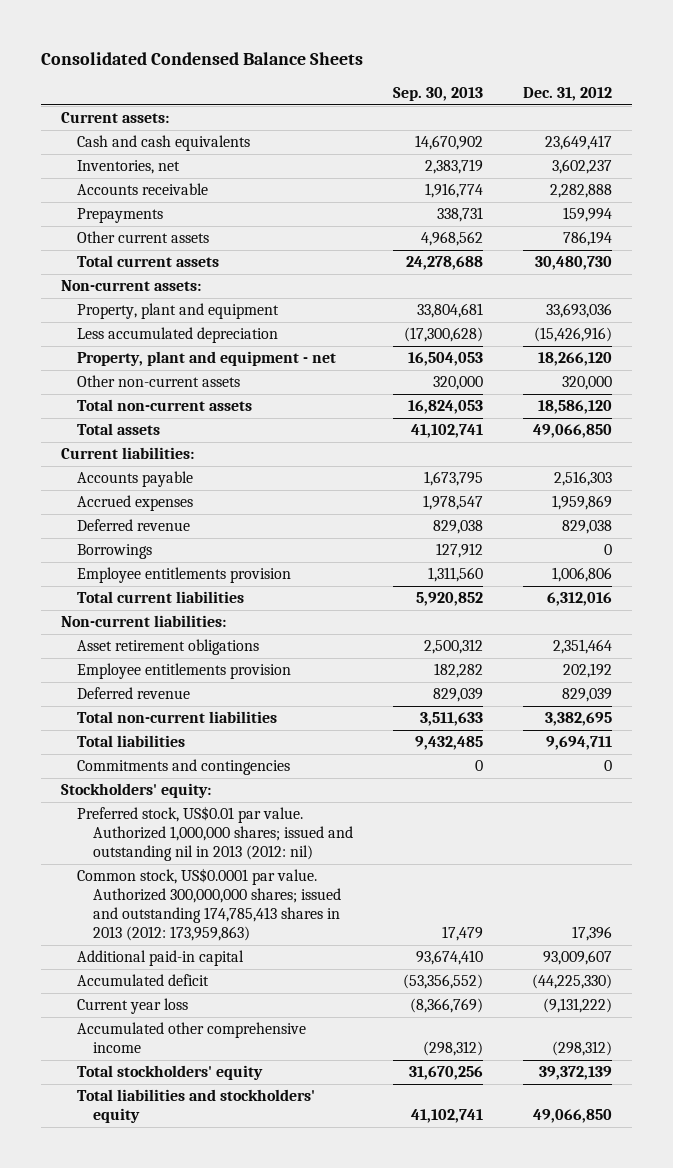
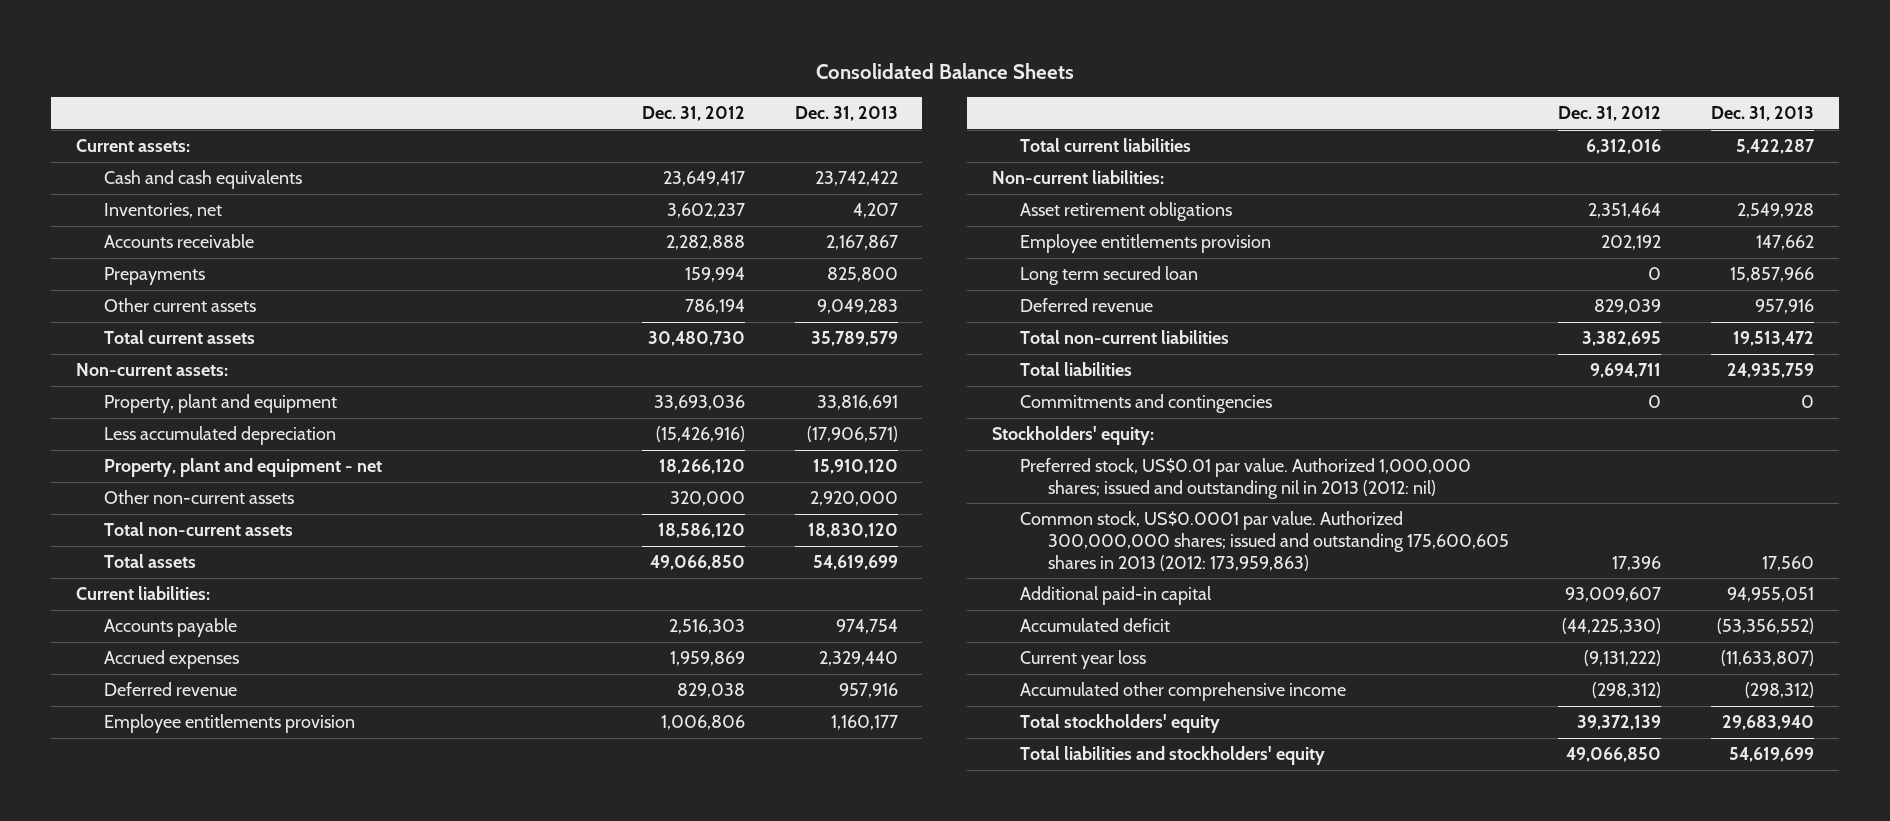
[40,51,363,65] Consolidated Condensed Balance Sheets -> [815,63,1074,80] Consolidated Balance Sheets
[393,86,484,101] Sep. 30, 2013 -> none
none -> [794,106,898,122] Dec. 31, 2013
[76,544,152,560] Borrowings -> none
none -> [1019,266,1198,286] Long term secured loan
[76,868,342,942] Common stock, US$0.0001 par value. Authorized 300,000,000 shares; issued and outstanding 174,785,413 shares in 2013 (2012: 173,959,863) -> [1019,511,1509,571] Common stock, US$0.0001 par value. Authorized 300,000,000 shares; issued and outstanding 175,600,605 shares in 2013 (2012: 173,959,863)

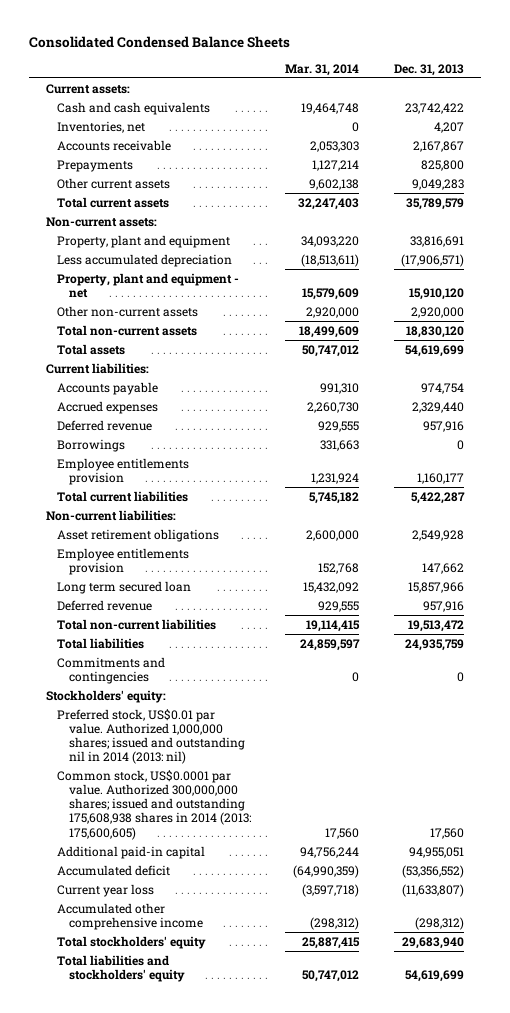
[815,63,1074,80] Consolidated Balance Sheets -> [28,36,290,49] Consolidated Condensed Balance Sheets
[641,106,745,122] Dec. 31, 2012 -> none
none -> [285,63,360,76] Mar. 31, 2014
none -> [57,438,126,452] Borrowings
[1019,458,1471,499] Preferred stock, US$0.01 par value. Authorized 1,000,000 shares; issued and outstanding nil in 2013 (2012: nil) -> [57,708,245,765] Preferred stock, US$0.01 par value. Authorized 1,000,000 shares; issued and outstanding nil in 2014 (2013: nil)
[1019,511,1509,571] Common stock, US$0.0001 par value. Authorized 300,000,000 shares; issued and outstanding 175,600,605 shares in 2013 (2012: 173,959,863) -> [57,769,251,840] Common stock, US$0.0001 par value. Authorized 300,000,000 shares; issued and outstanding 175,608,938 shares in 2014 (2013: 175,600,605)

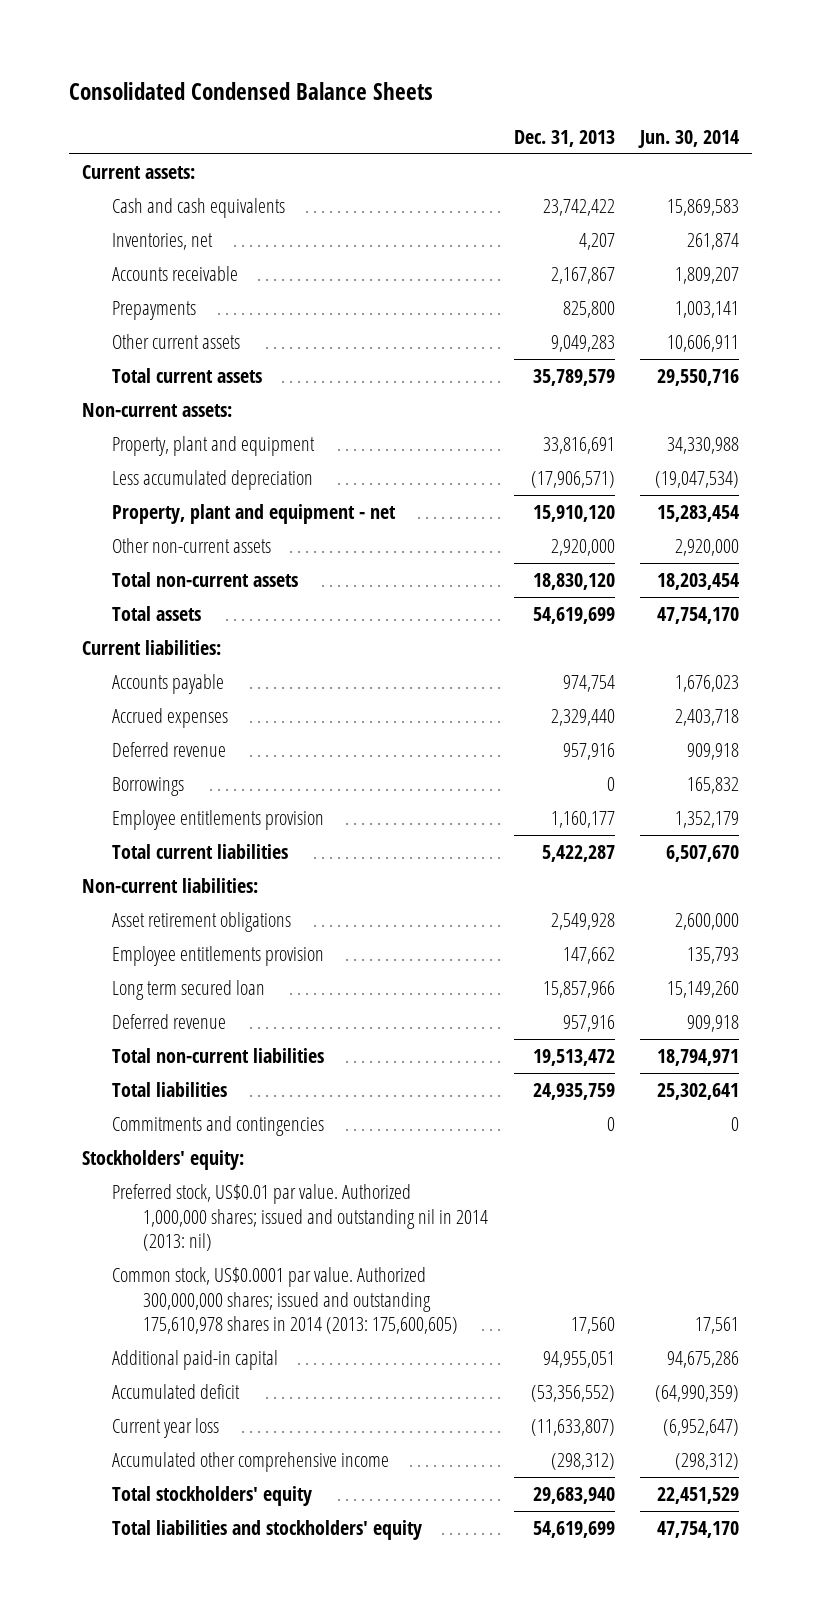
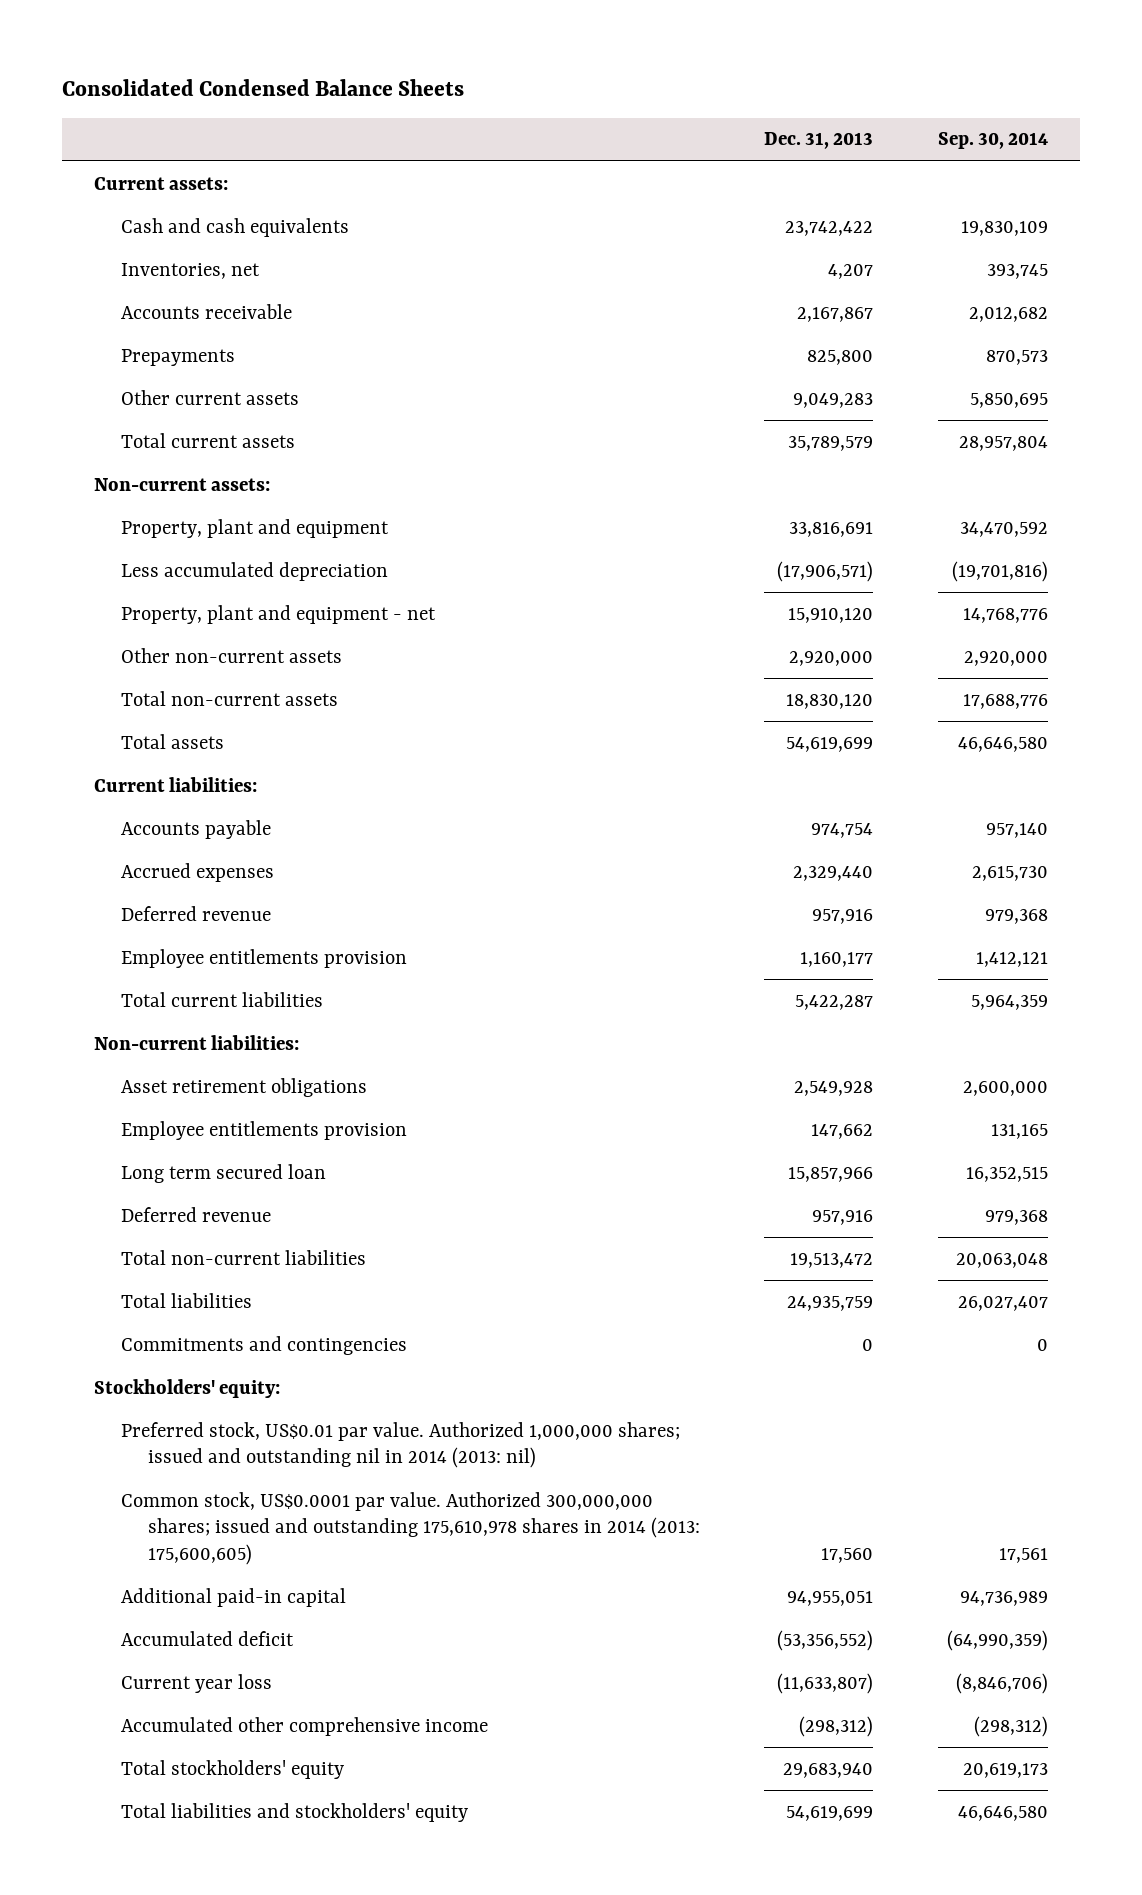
[638,130,740,149] Jun. 30, 2014 -> none
none -> [937,132,1048,150] Sep. 30, 2014
[112,776,185,796] Borrowings -> none

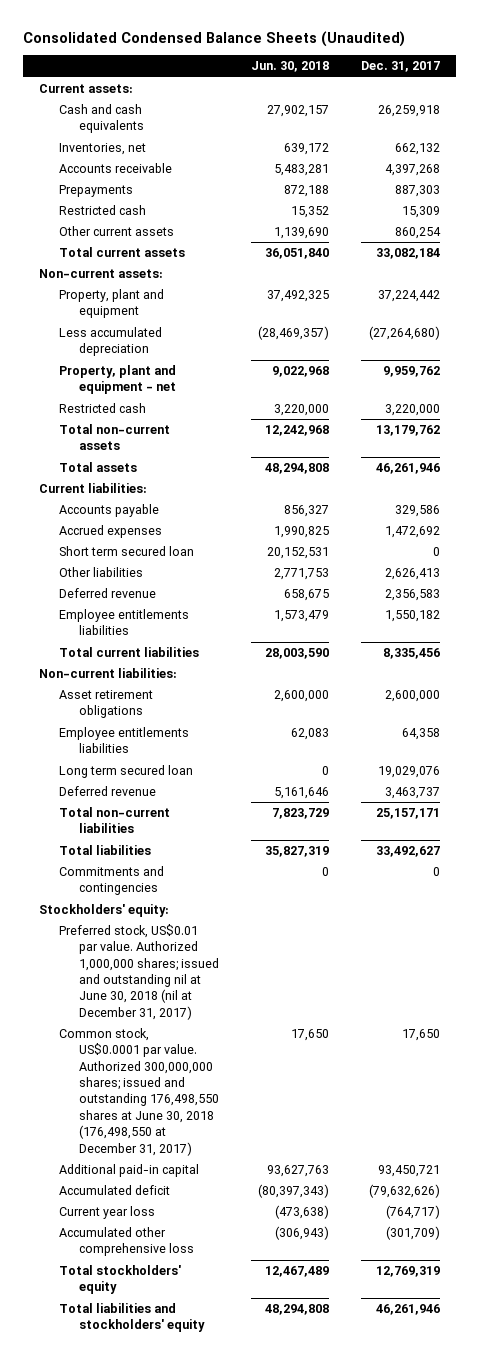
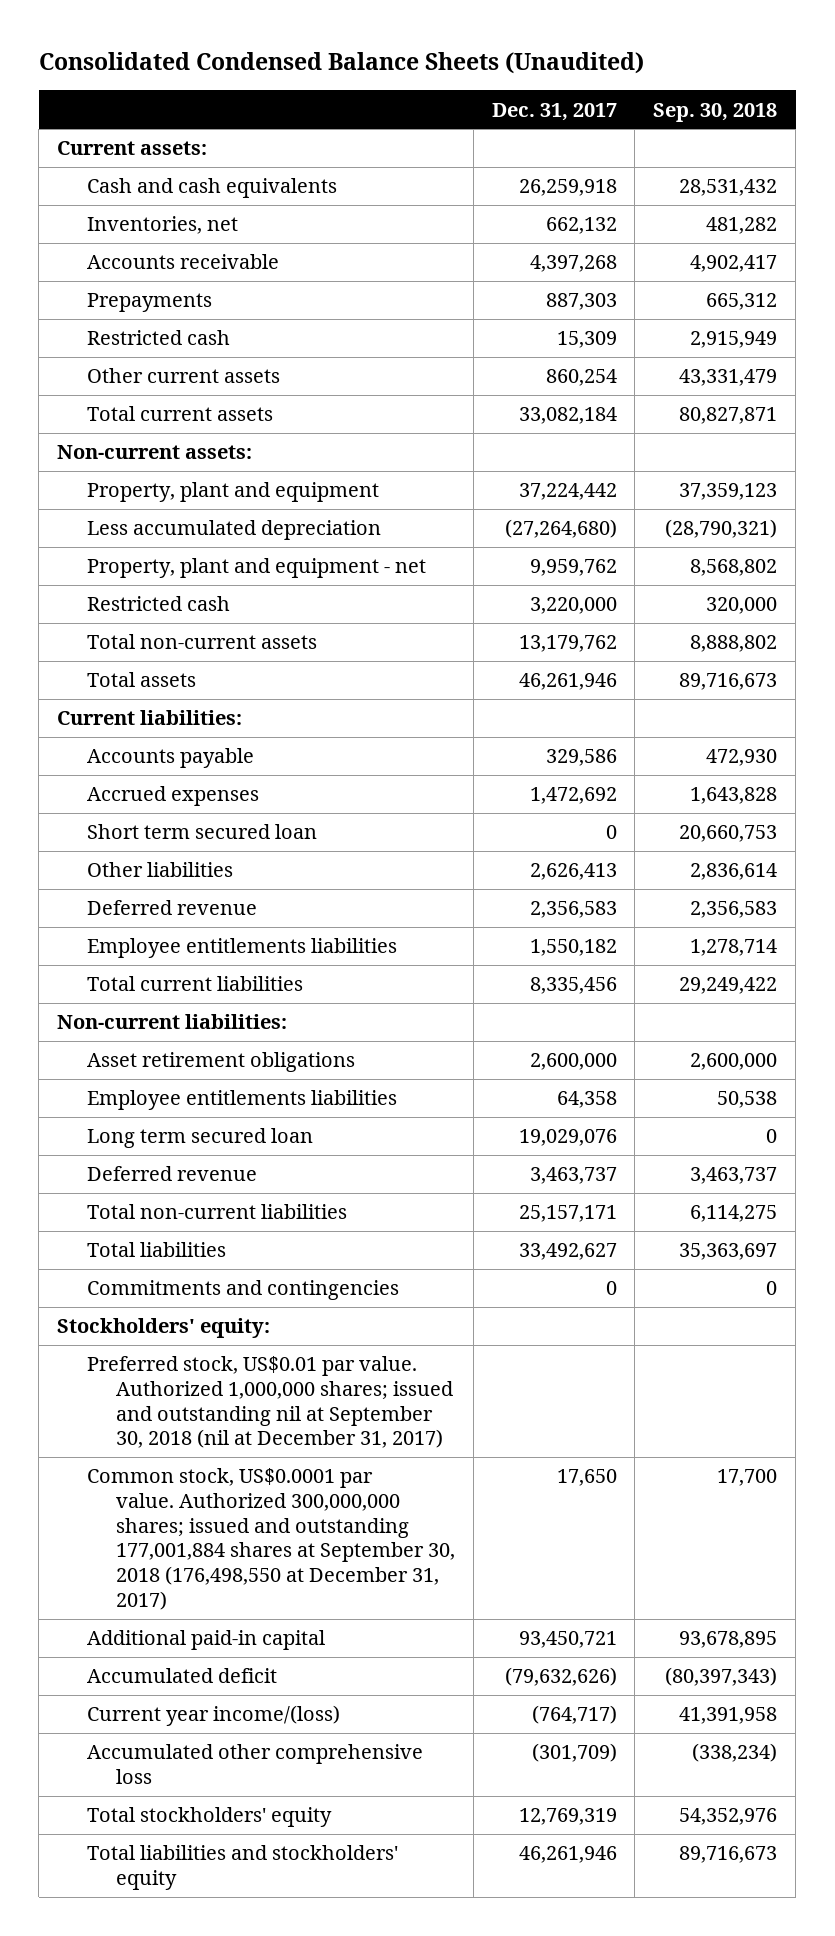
[250,61,329,73] Jun. 30, 2018 -> none
none -> [653,102,778,122] Sep. 30, 2018
[58,924,219,1020] Preferred stock, US$0.01 par value. Authorized 1,000,000 shares; issued and outstanding nil at June 30, 2018 (nil at December 31, 2017) -> [86,1356,453,1449] Preferred stock, US$0.01 par value. Authorized 1,000,000 shares; issued and outstanding nil at September 30, 2018 (nil at December 31, 2017)
[58,1028,219,1156] Common stock, US$0.0001 par value. Authorized 300,000,000 shares; issued and outstanding 176,498,550 shares at June 30, 2018 (176,498,550 at December 31, 2017) -> [86,1468,455,1610] Common stock, US$0.0001 par value. Authorized 300,000,000 shares; issued and outstanding 177,001,884 shares at September 30, 2018 (176,498,550 at December 31, 2017)
[58,1206,155,1220] Current year loss -> [86,1705,340,1727] Current year income/(loss)

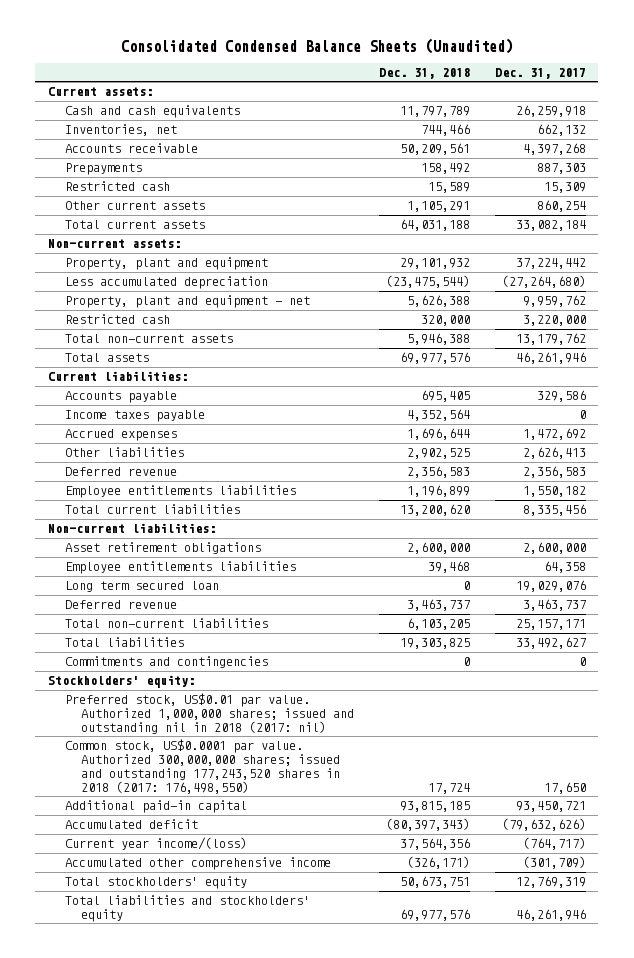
[653,102,778,122] Sep. 30, 2018 -> none
none -> [379,67,471,79] Dec. 31, 2018
none -> [64,410,205,423] Income taxes payable
[86,824,317,840] Short term secured loan -> none
[86,1356,453,1449] Preferred stock, US$0.01 par value. Authorized 1,000,000 shares; issued and outstanding nil at September 30, 2018 (nil at December 31, 2017) -> [64,693,355,734] Preferred stock, US$0.01 par value. Authorized 1,000,000 shares; issued and outstanding nil in 2018 (2017: nil)
[86,1468,455,1610] Common stock, US$0.0001 par value. Authorized 300,000,000 shares; issued and outstanding 177,001,884 shares at September 30, 2018 (176,498,550 at December 31, 2017) -> [64,739,341,794] Common stock, US$0.0001 par value. Authorized 300,000,000 shares; issued and outstanding 177,243,520 shares in 2018 (2017: 176,498,550)
[86,1744,423,1785] Accumulated other comprehensive loss -> [64,857,331,871] Accumulated other comprehensive income

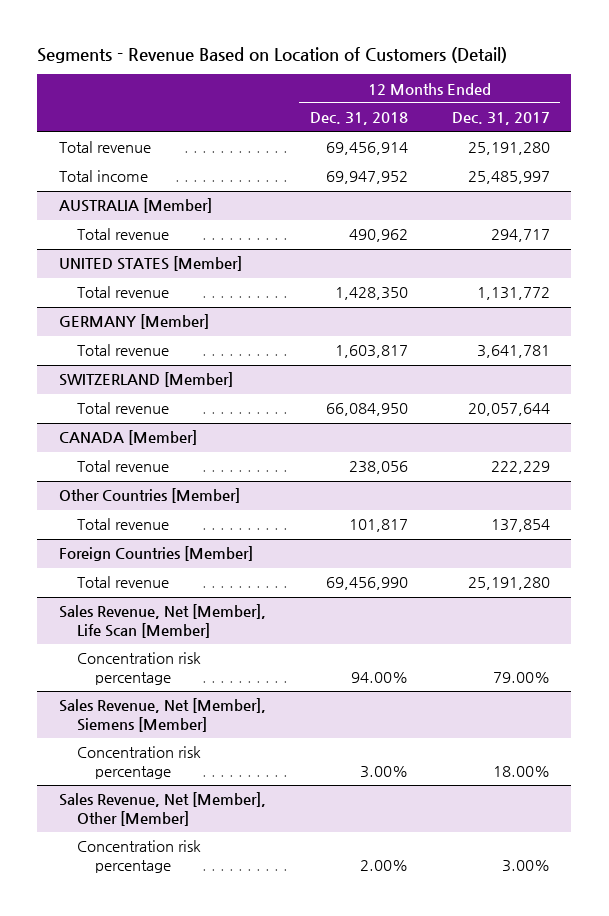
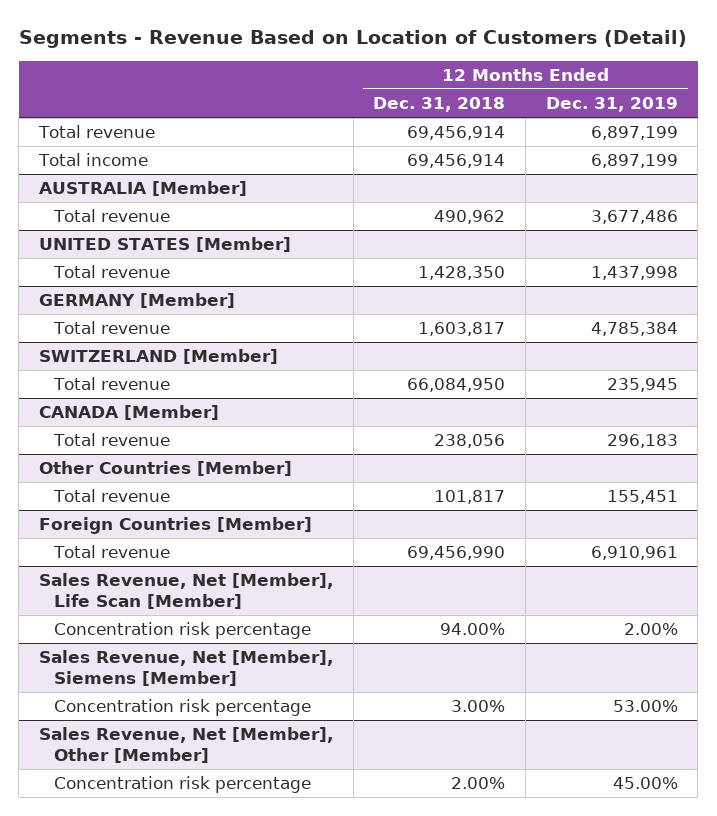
[451,112,550,126] Dec. 31, 2017 -> none
none -> [545,96,678,112] Dec. 31, 2019
[325,171,408,185] 69,947,952 -> [407,154,506,169] 69,456,914

